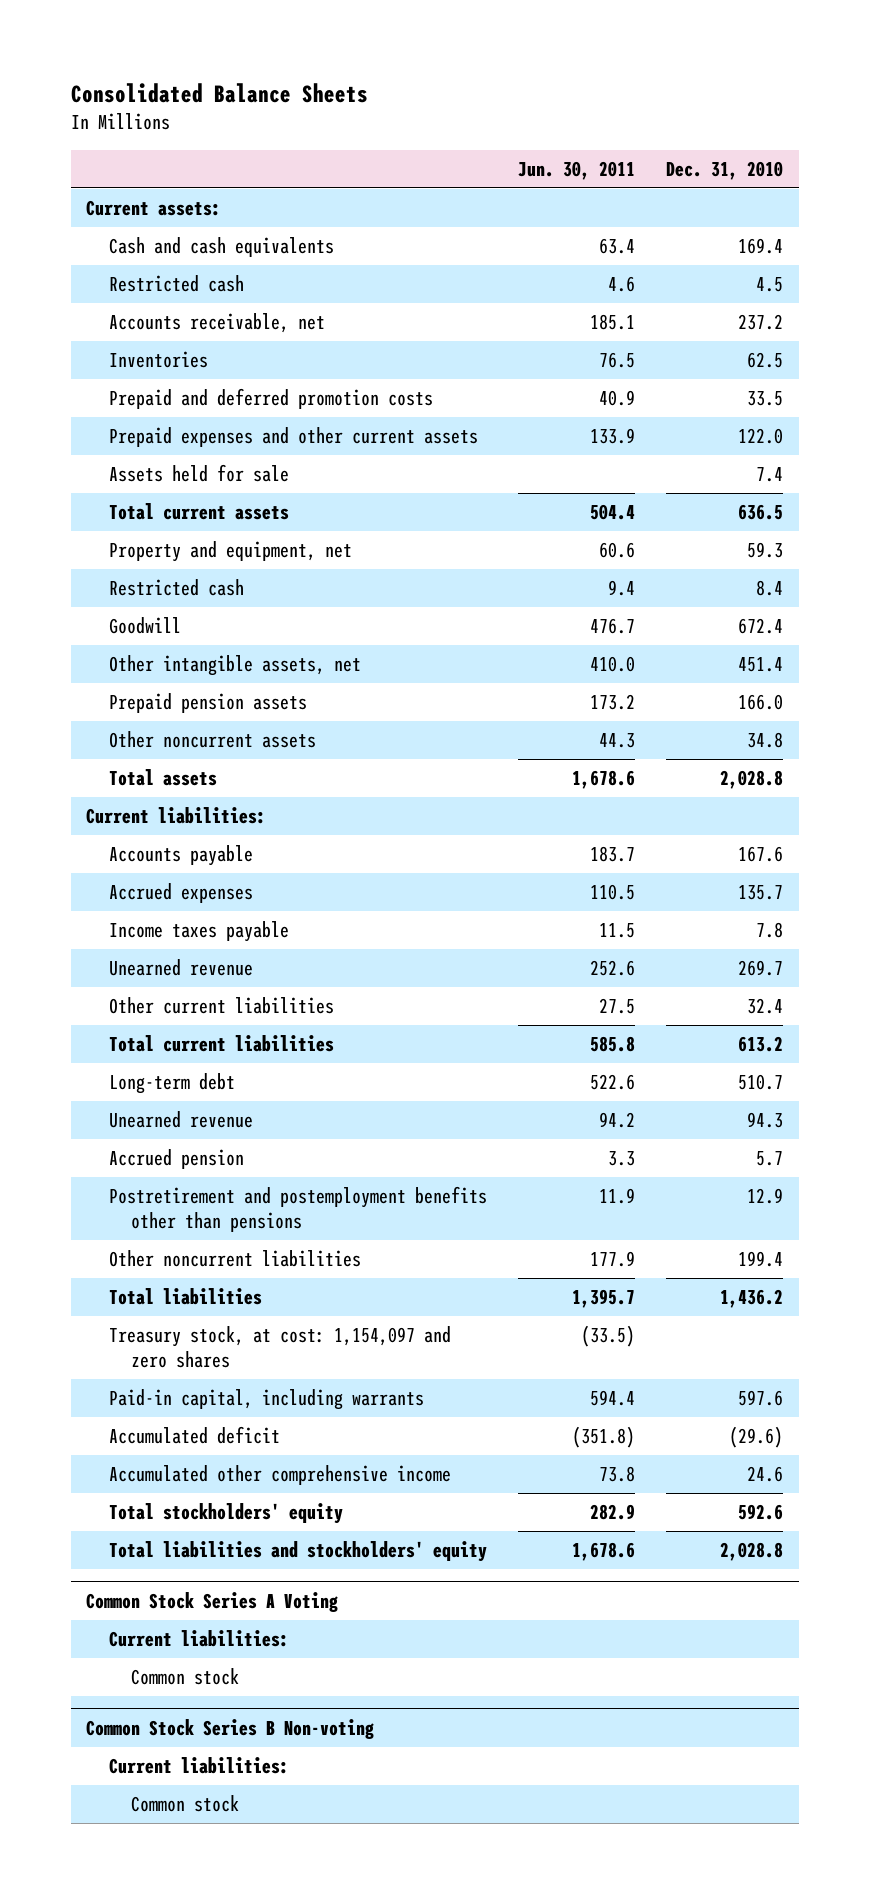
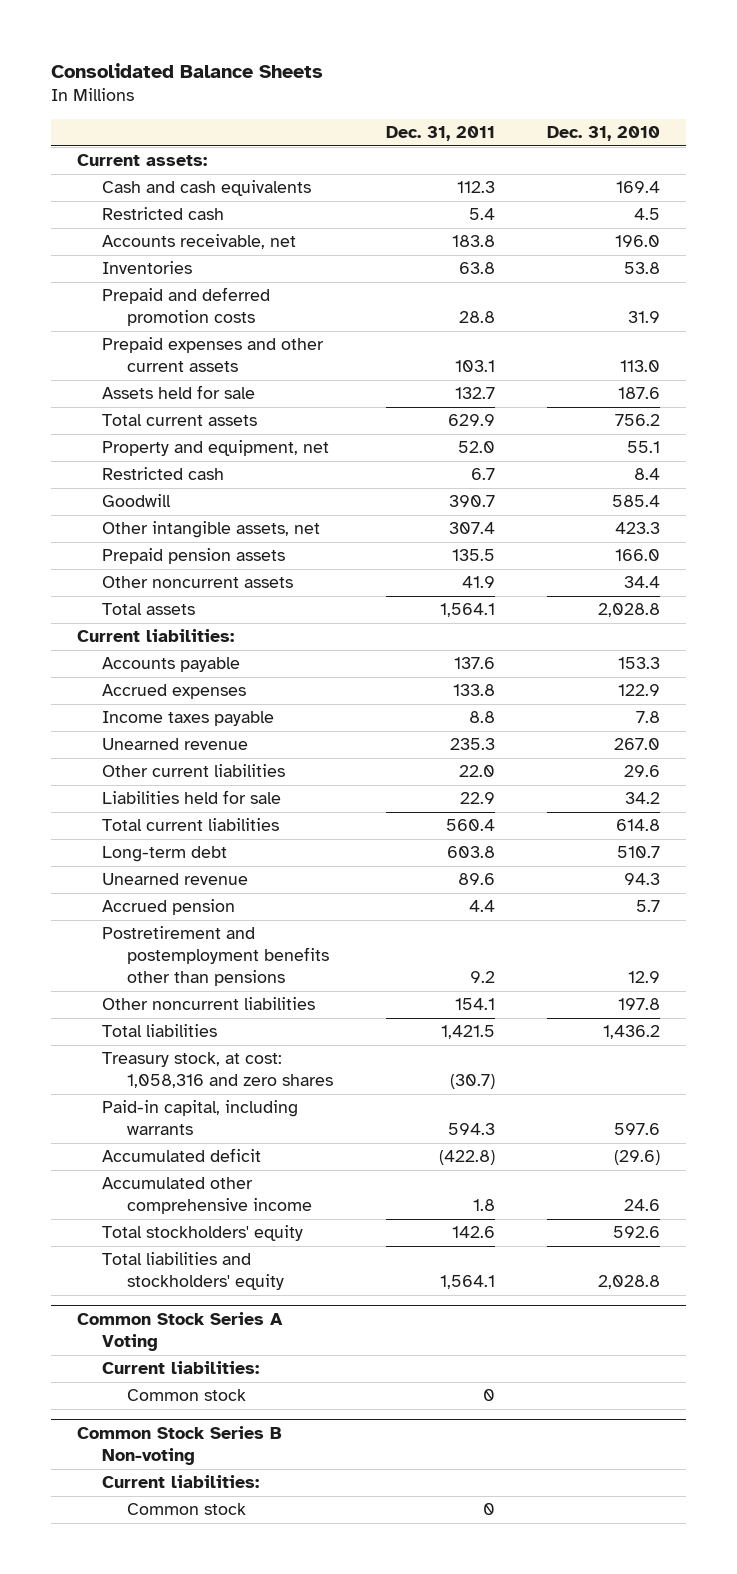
[517,160,635,180] Jun. 30, 2011 -> none
none -> [385,126,495,142] Dec. 31, 2011
[738,314,784,331] 237.2 -> [614,235,660,248] 196.0
[747,352,784,369] 62.5 -> [623,262,660,275] 53.8
[747,391,784,407] 33.5 -> [627,311,660,324] 31.9
[738,428,784,445] 122.0 -> [619,360,660,373] 113.0
[756,467,784,483] 7.4 -> [617,387,660,400] 187.6
[738,504,784,521] 636.5 -> [614,414,660,427] 756.2
[747,542,784,559] 59.3 -> [626,441,660,454] 55.1
[738,618,784,635] 672.4 -> [611,495,660,508] 585.4
[738,657,784,673] 451.4 -> [614,522,660,535] 423.3
[747,732,784,749] 34.8 -> [623,576,660,589] 34.4
[738,846,784,863] 167.6 -> [617,657,660,670] 153.3
[738,885,784,901] 135.7 -> [617,684,660,697] 122.9
[738,960,784,977] 269.7 -> [613,738,660,751] 267.0
[747,998,784,1015] 32.4 -> [623,765,660,778] 29.6
none -> [102,790,282,805] Liabilities held for sale
[738,1036,784,1053] 613.2 -> [615,819,660,832] 614.8
[738,1251,784,1268] 199.4 -> [617,998,660,1011] 197.8
[108,1326,451,1369] Treasury stock, at cost: 1,154,097 and zero shares -> [102,1052,334,1089] Treasury stock, at cost: 1,058,316 and zero shares

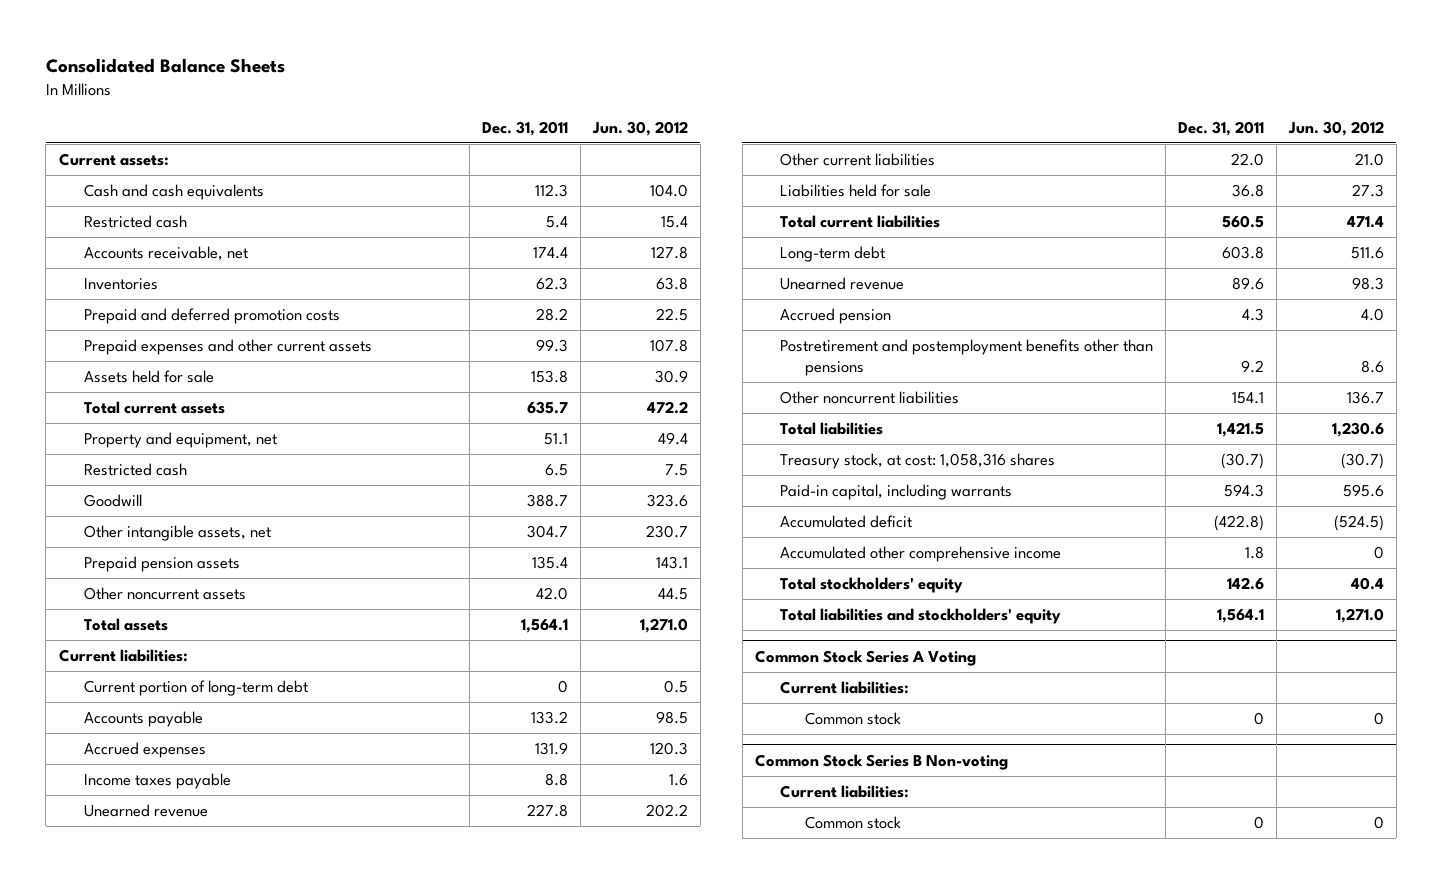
[546,126,660,142] Dec. 31, 2010 -> none
none -> [591,120,688,136] Jun. 30, 2012
[451,235,495,248] 183.8 -> [532,247,568,260] 174.4
[458,262,495,275] 63.8 -> [535,277,568,291] 62.3
[458,311,495,324] 28.8 -> [535,308,568,322] 28.2
[454,360,495,373] 103.1 -> [535,339,568,353] 99.3
[454,387,495,400] 132.7 -> [530,370,568,384] 153.8
[447,414,495,427] 629.9 -> [526,401,568,415] 635.7
[457,441,495,454] 52.0 -> [543,433,568,446] 51.1
[470,468,495,481] 6.7 -> [544,464,568,477] 6.5
[448,495,495,508] 390.7 -> [526,494,568,508] 388.7
[448,522,495,535] 307.4 -> [526,525,568,539] 304.7
[451,549,495,562] 135.5 -> [531,556,568,570] 135.4
[461,576,495,589] 41.9 -> [535,587,568,601] 42.0
none -> [83,680,308,697] Current portion of long-term debt
[453,657,495,670] 137.6 -> [530,711,568,725] 133.2
[452,684,495,697] 133.8 -> [534,742,568,756] 131.9
[449,738,495,751] 235.3 -> [526,804,568,818] 227.8
[459,792,495,805] 22.9 -> [1231,184,1264,198] 36.8
[445,819,495,832] 560.4 -> [1221,215,1264,229] 560.5
[468,900,495,913] 4.4 -> [1241,308,1264,322] 4.3
[102,1052,334,1089] Treasury stock, at cost: 1,058,316 and zero shares -> [779,453,1055,470] Treasury stock, at cost: 1,058,316 shares

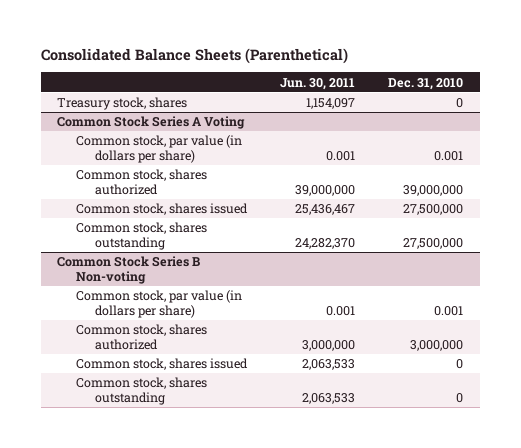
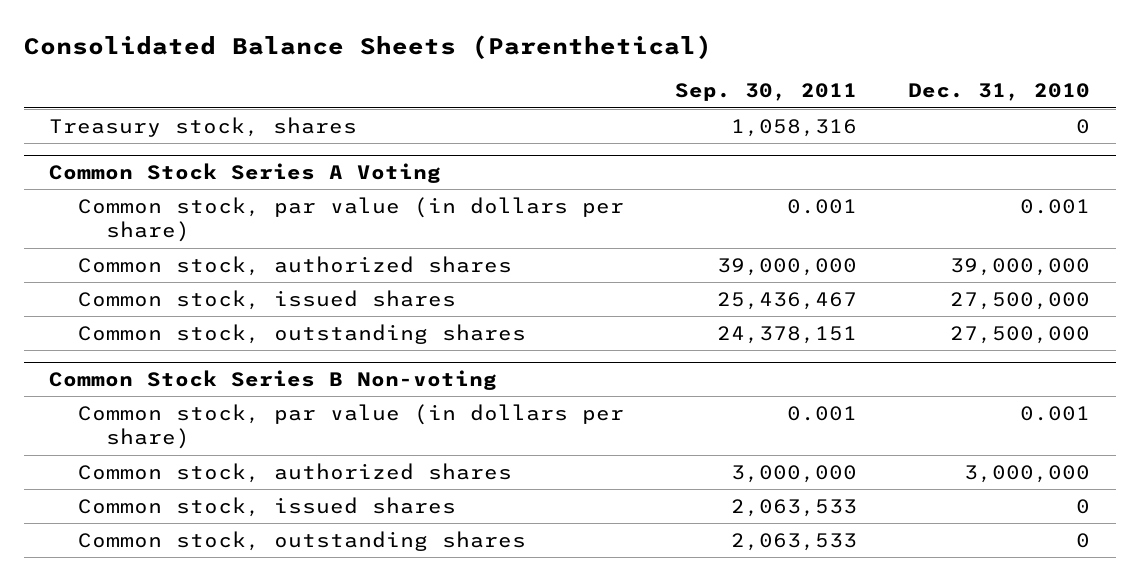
[280,77,356,90] Jun. 30, 2011 -> none
none -> [675,83,858,102] Sep. 30, 2011
[76,169,208,195] Common stock, shares authorized -> [77,255,512,276] Common stock, authorized shares
[76,203,249,216] Common stock, shares issued -> [77,289,456,310] Common stock, issued shares
[76,222,208,250] Common stock, shares outstanding -> [77,323,526,344] Common stock, outstanding shares
[76,324,208,350] Common stock, shares authorized -> [77,462,512,483] Common stock, authorized shares
[76,358,249,371] Common stock, shares issued -> [77,496,456,517] Common stock, issued shares
[76,377,208,405] Common stock, shares outstanding -> [77,530,526,551] Common stock, outstanding shares

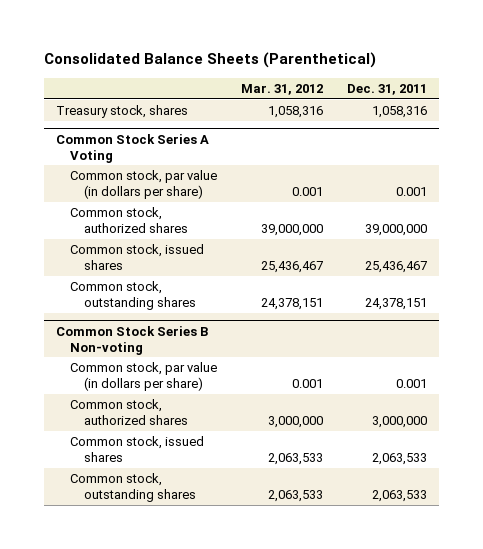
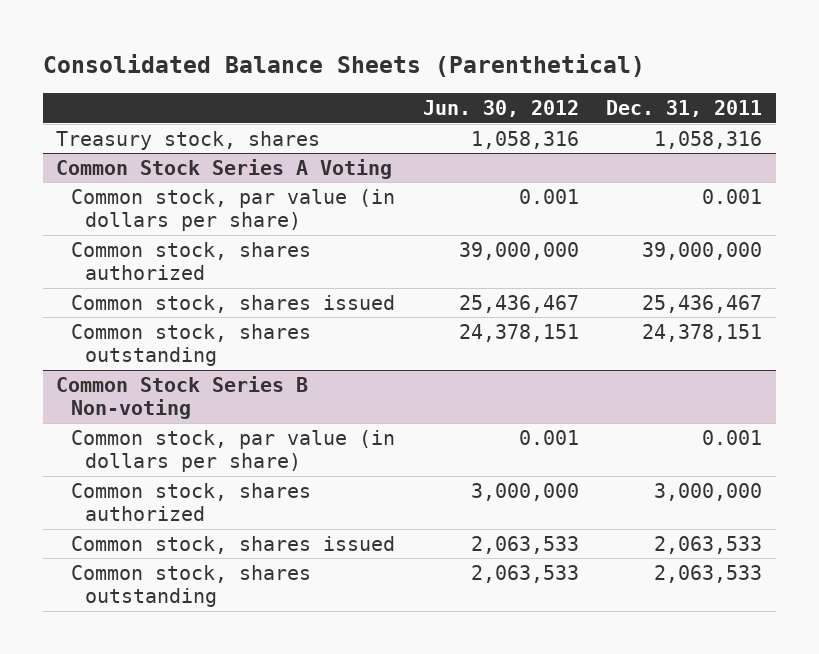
[240,83,323,95] Mar. 31, 2012 -> none
none -> [422,100,579,118] Jun. 30, 2012
[69,207,188,233] Common stock, authorized shares -> [70,241,311,281] Common stock, shares authorized
[69,244,204,270] Common stock, issued shares -> [70,294,395,313] Common stock, shares issued
[69,281,196,310] Common stock, outstanding shares -> [70,323,311,367] Common stock, shares outstanding
[69,399,188,425] Common stock, authorized shares -> [70,482,311,522] Common stock, shares authorized
[69,436,204,462] Common stock, issued shares -> [70,535,395,554] Common stock, shares issued
[69,473,196,502] Common stock, outstanding shares -> [70,564,311,608] Common stock, shares outstanding

